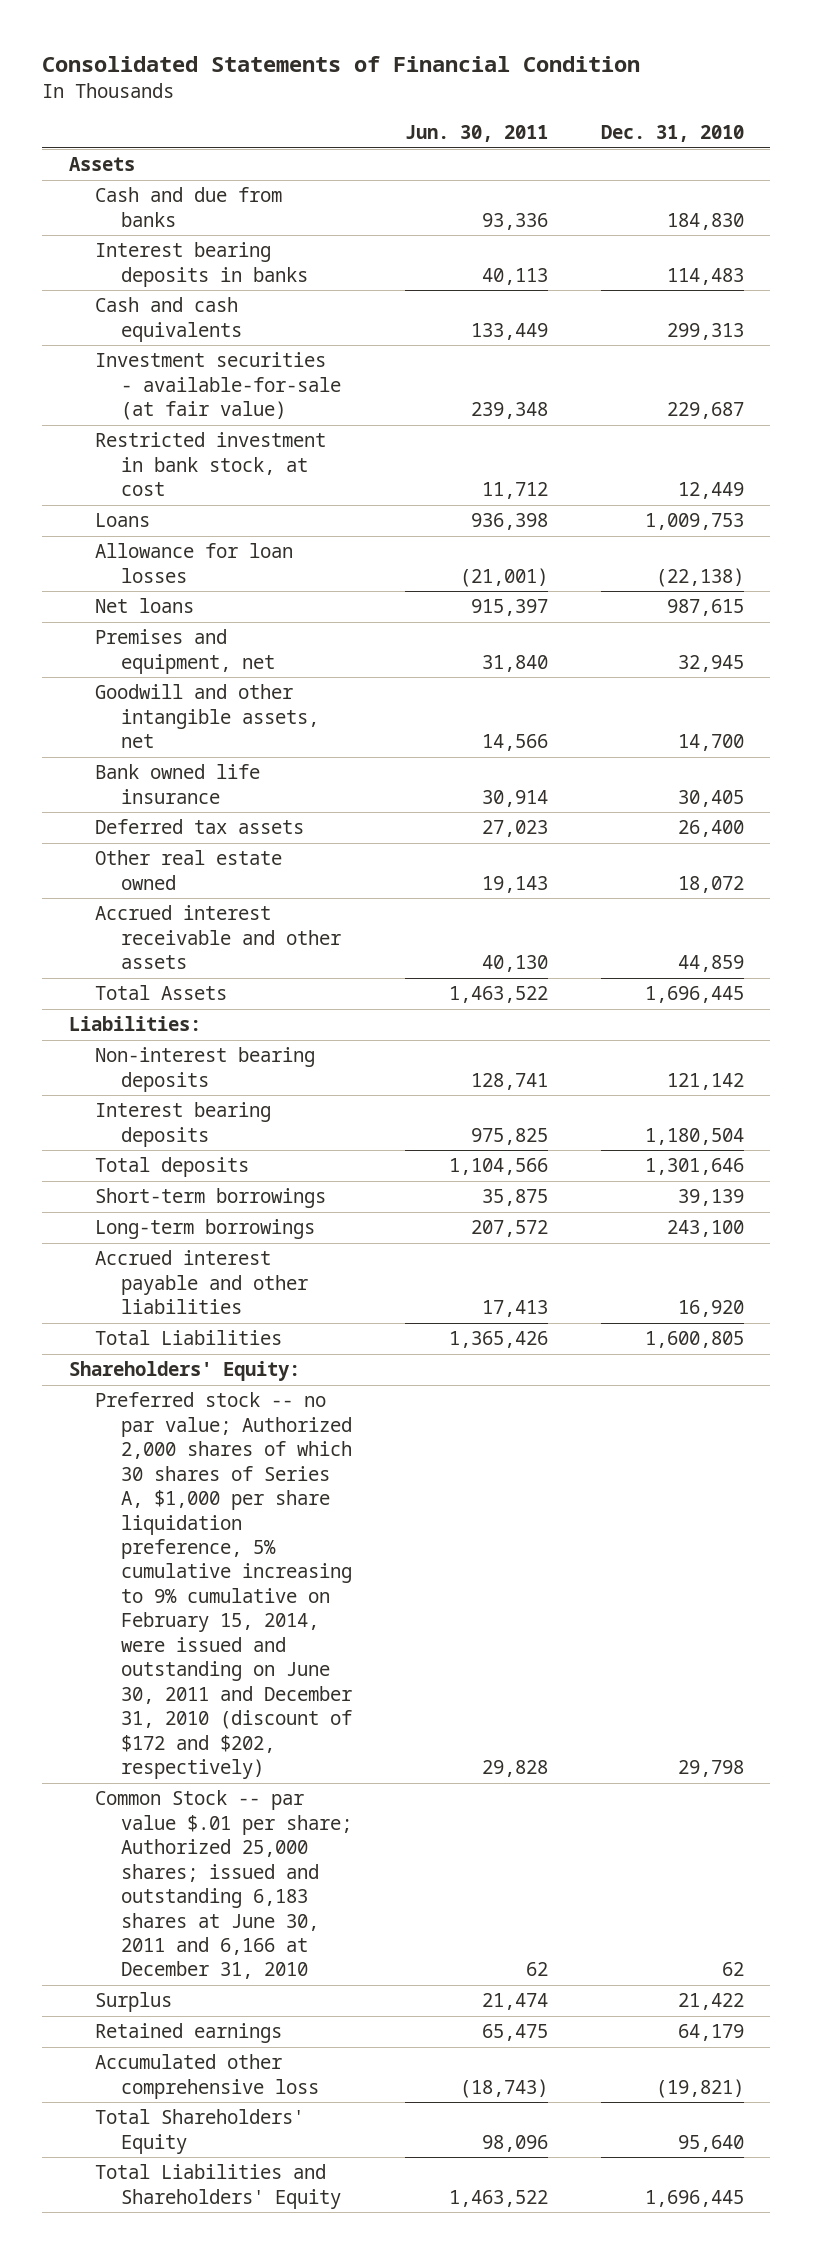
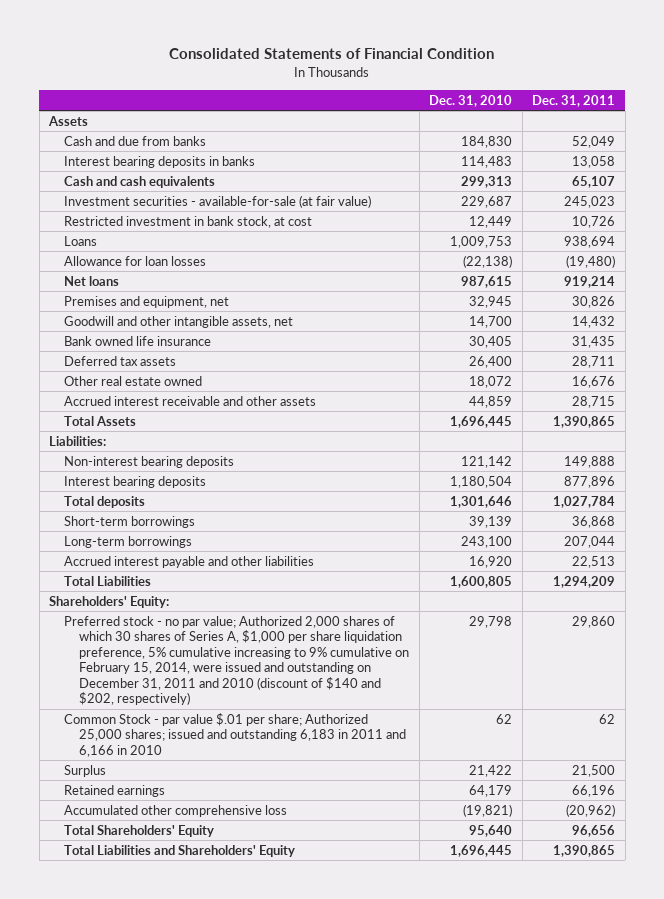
[404,125,548,143] Jun. 30, 2011 -> none
none -> [532,94,616,107] Dec. 31, 2011
[94,1392,352,1780] Preferred stock -- no par value; Authorized 2,000 shares of which 30 shares of Series A, $1,000 per share liquidation preference, 5% cumulative increasing to 9% cumulative on February 15, 2014, were issued and outstanding on June 30, 2011 and December 31, 2010 (discount of $172 and $202, respectively) -> [64,615,410,706] Preferred stock - no par value; Authorized 2,000 shares of which 30 shares of Series A, $1,000 per share liquidation preference, 5% cumulative increasing to 9% cumulative on February 15, 2014, were issued and outstanding on December 31, 2011 and 2010 (discount of $140 and $202, respectively)
[94,1790,352,1980] Common Stock -- par value $.01 per share; Authorized 25,000 shares; issued and outstanding 6,183 shares at June 30, 2011 and 6,166 at December 31, 2010 -> [64,712,407,757] Common Stock - par value $.01 per share; Authorized 25,000 shares; issued and outstanding 6,183 in 2011 and 6,166 in 2010

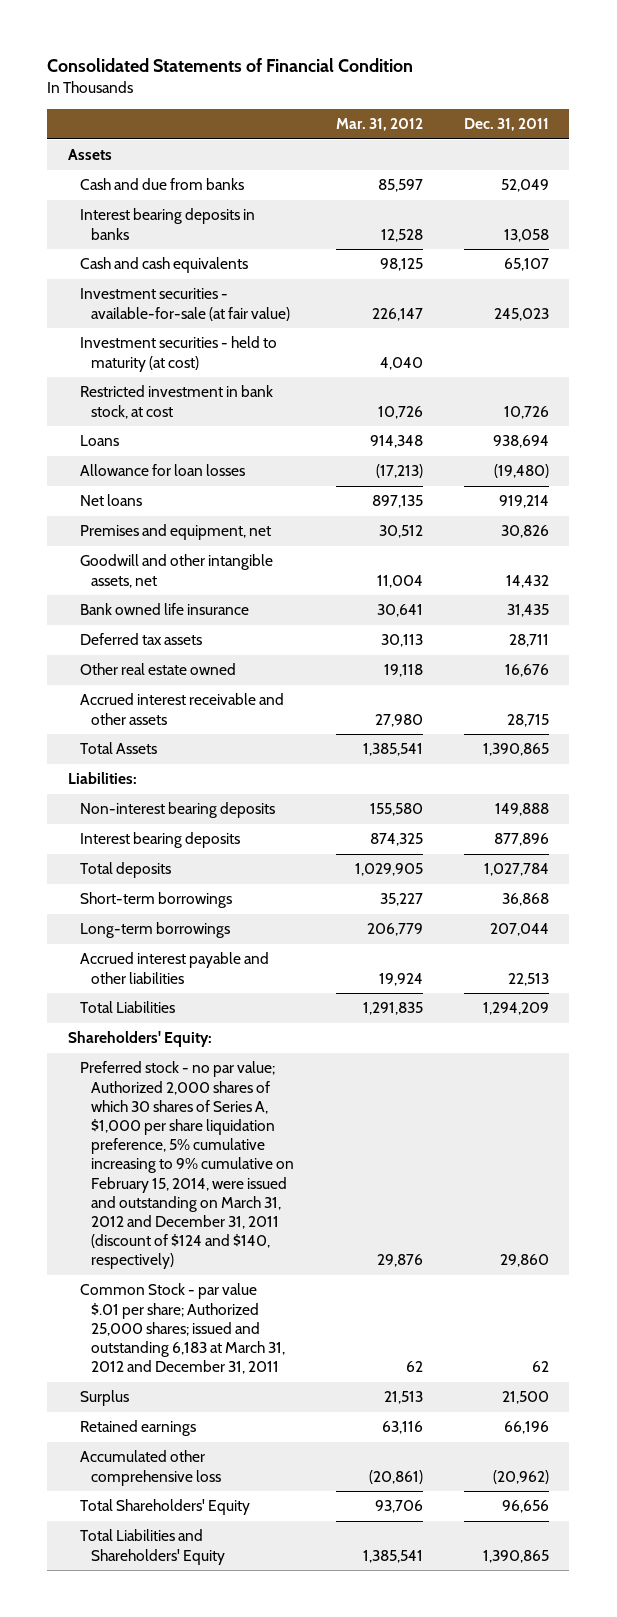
[429,94,513,107] Dec. 31, 2010 -> none
none -> [335,118,423,132] Mar. 31, 2012
none -> [79,336,277,372] Investment securities - held to maturity (at cost)
[64,615,410,706] Preferred stock - no par value; Authorized 2,000 shares of which 30 shares of Series A, $1,000 per share liquidation preference, 5% cumulative increasing to 9% cumulative on February 15, 2014, were issued and outstanding on December 31, 2011 and 2010 (discount of $140 and $202, respectively) -> [79,1061,295,1270] Preferred stock - no par value; Authorized 2,000 shares of which 30 shares of Series A, $1,000 per share liquidation preference, 5% cumulative increasing to 9% cumulative on February 15, 2014, were issued and outstanding on March 31, 2012 and December 31, 2011 (discount of $124 and $140, respectively)
[64,712,407,757] Common Stock - par value $.01 per share; Authorized 25,000 shares; issued and outstanding 6,183 in 2011 and 6,166 in 2010 -> [79,1283,286,1375] Common Stock - par value $.01 per share; Authorized 25,000 shares; issued and outstanding 6,183 at March 31, 2012 and December 31, 2011

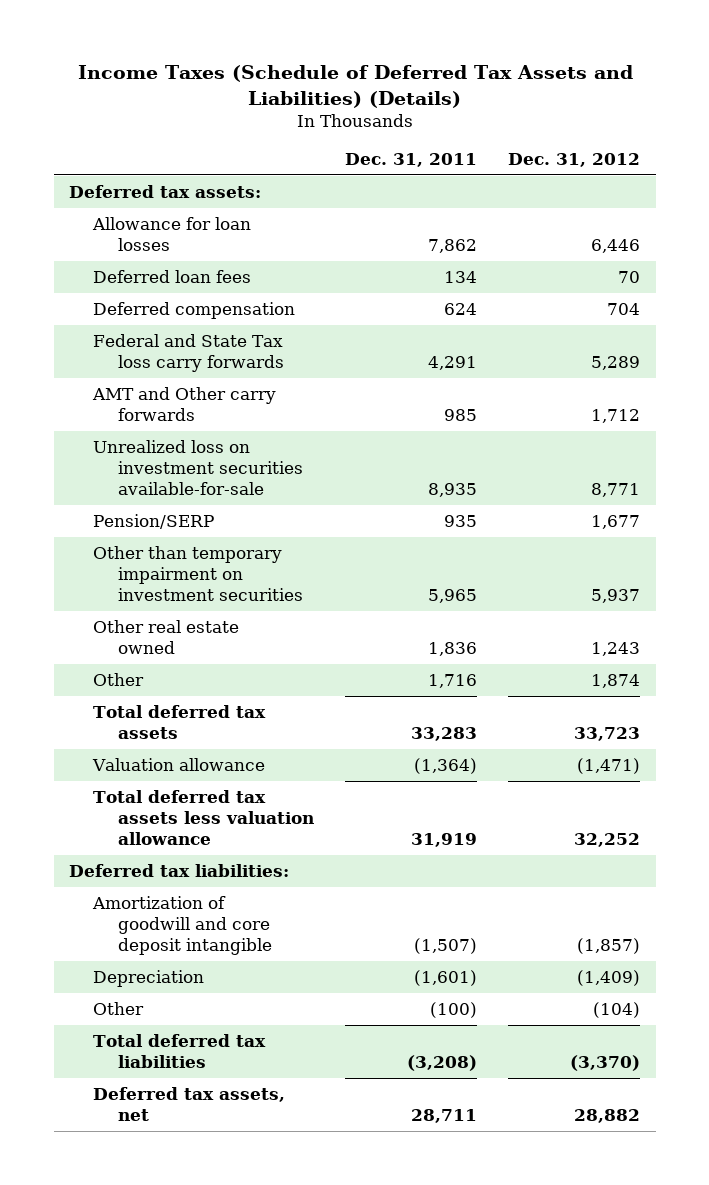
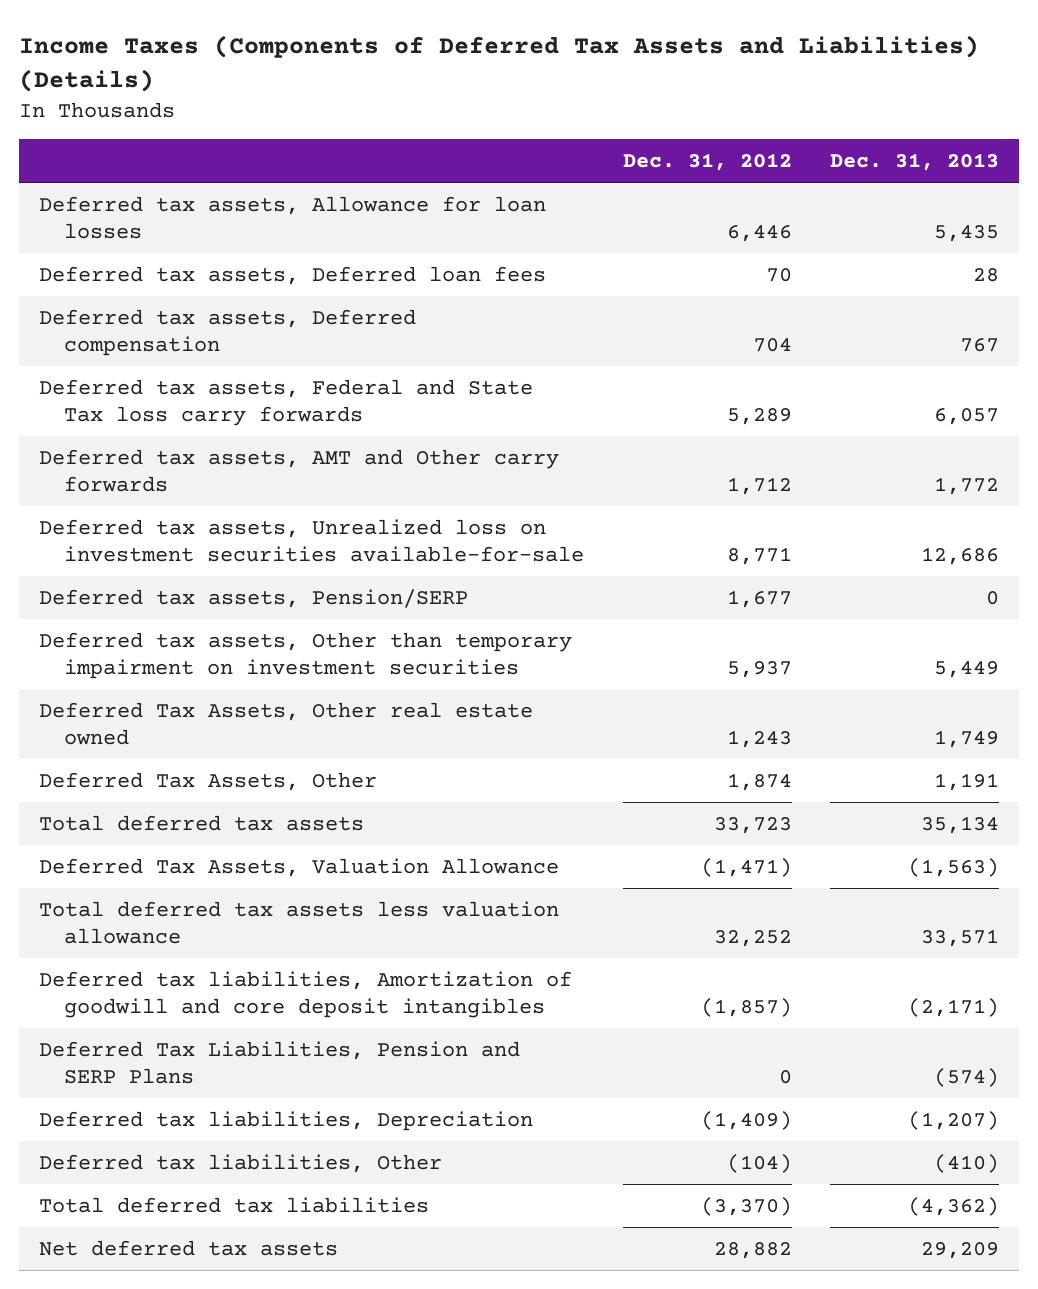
[77,65,633,108] Income Taxes (Schedule of Deferred Tax Assets and Liabilities) (Details) -> [19,35,980,93] Income Taxes (Components of Deferred Tax Assets and Liabilities) (Details)
[345,152,478,167] Dec. 31, 2011 -> none
none -> [830,152,1000,171] Dec. 31, 2013
[69,184,262,198] Deferred tax assets: -> none
[92,216,252,252] Allowance for loan losses -> [38,195,546,239] Deferred tax assets, Allowance for loan losses
[93,269,252,283] Deferred loan fees -> [38,265,546,285] Deferred tax assets, Deferred loan fees
[93,301,296,319] Deferred compensation -> [38,308,416,356] Deferred tax assets, Deferred compensation
[93,333,284,373] Federal and State Tax loss carry forwards -> [38,378,533,426] Deferred tax assets, Federal and State Tax loss carry forwards
[92,386,277,422] AMT and Other carry forwards -> [38,448,559,492] Deferred tax assets, AMT and Other carry forwards
[93,439,303,496] Unrealized loss on investment securities available-for-sale -> [38,518,585,562] Deferred tax assets, Unrealized loss on investment securities available-for-sale
[93,513,215,529] Pension/SERP -> [38,588,468,608] Deferred tax assets, Pension/SERP
[93,545,303,602] Other than temporary impairment on investment securities -> [38,631,572,679] Deferred tax assets, Other than temporary impairment on investment securities
[93,619,240,655] Other real estate owned -> [38,701,533,745] Deferred Tax Assets, Other real estate owned
[93,672,145,686] Other -> [38,771,377,791] Deferred Tax Assets, Other
[92,757,266,771] Valuation allowance -> [38,857,559,877] Deferred Tax Assets, Valuation Allowance
[69,863,290,877] Deferred tax liabilities: -> none
[92,895,272,956] Amortization of goodwill and core deposit intangible -> [38,970,572,1018] Deferred tax liabilities, Amortization of goodwill and core deposit intangibles
none -> [38,1040,520,1084] Deferred Tax Liabilities, Pension and SERP Plans
[93,969,205,987] Depreciation -> [38,1110,533,1131] Deferred tax liabilities, Depreciation
[93,1001,145,1015] Other -> [38,1153,442,1173] Deferred tax liabilities, Other
[93,1086,286,1122] Deferred tax assets, net -> [38,1239,338,1256] Net deferred tax assets

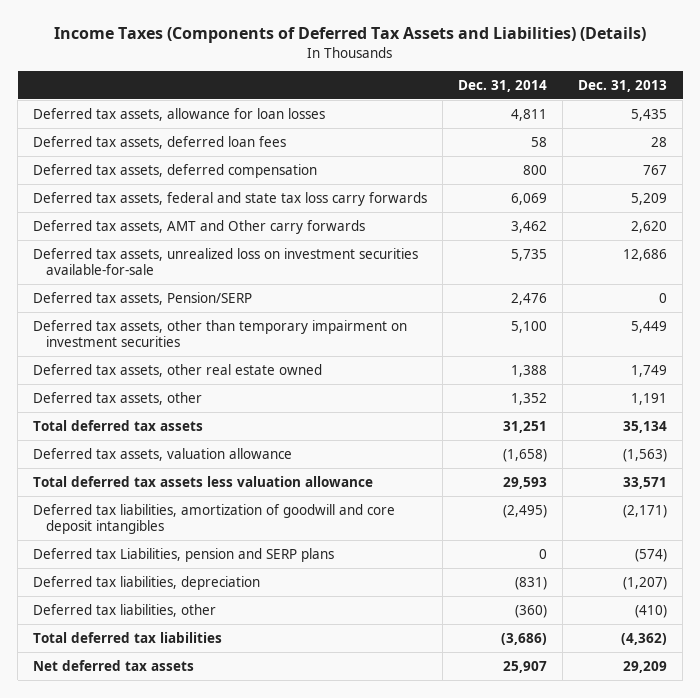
[622,152,792,171] Dec. 31, 2012 -> none
none -> [458,79,548,92] Dec. 31, 2014
[38,195,546,239] Deferred tax assets, Allowance for loan losses -> [33,107,326,121] Deferred tax assets, allowance for loan losses
[38,265,546,285] Deferred tax assets, Deferred loan fees -> [33,135,287,149] Deferred tax assets, deferred loan fees
[38,308,416,356] Deferred tax assets, Deferred compensation -> [33,163,318,178] Deferred tax assets, deferred compensation
[38,378,533,426] Deferred tax assets, Federal and State Tax loss carry forwards -> [33,191,428,206] Deferred tax assets, federal and state tax loss carry forwards
[934,407,1000,425] 6,057 -> [631,192,668,205] 5,209
[934,476,1000,495] 1,772 -> [631,220,668,233] 2,620
[38,518,585,562] Deferred tax assets, Unrealized loss on investment securities available-for-sale -> [33,247,419,276] Deferred tax assets, unrealized loss on investment securities available-for-sale
[38,631,572,679] Deferred tax assets, Other than temporary impairment on investment securities -> [33,319,408,348] Deferred tax assets, other than temporary impairment on investment securities
[38,701,533,745] Deferred Tax Assets, Other real estate owned -> [33,363,323,377] Deferred tax assets, other real estate owned
[38,771,377,791] Deferred Tax Assets, Other -> [33,391,203,405] Deferred tax assets, other
[38,857,559,877] Deferred Tax Assets, Valuation Allowance -> [33,447,293,461] Deferred tax assets, valuation allowance
[38,970,572,1018] Deferred tax liabilities, Amortization of goodwill and core deposit intangibles -> [33,503,396,535] Deferred tax liabilities, amortization of goodwill and core deposit intangibles
[38,1040,520,1084] Deferred Tax Liabilities, Pension and SERP Plans -> [33,547,335,562] Deferred tax Liabilities, pension and SERP plans
[38,1110,533,1131] Deferred tax liabilities, Depreciation -> [33,575,261,590] Deferred tax liabilities, depreciation
[38,1153,442,1173] Deferred tax liabilities, Other -> [33,603,217,617] Deferred tax liabilities, other

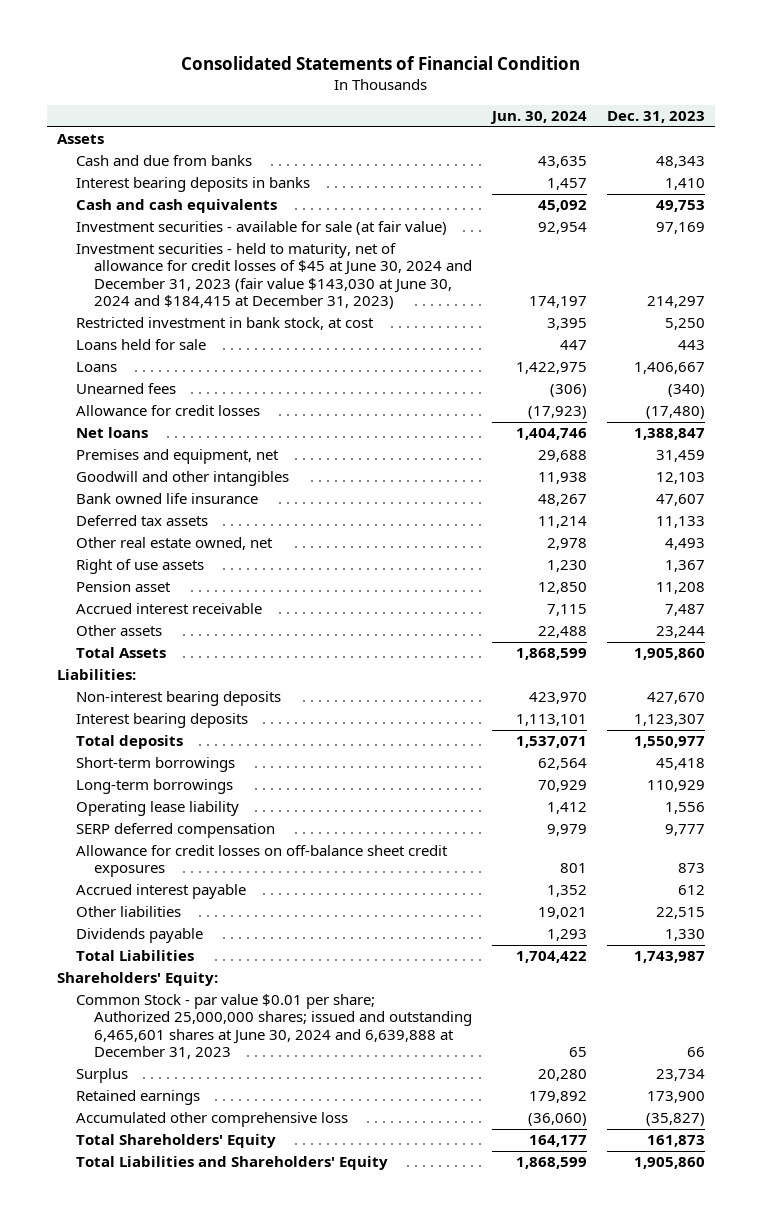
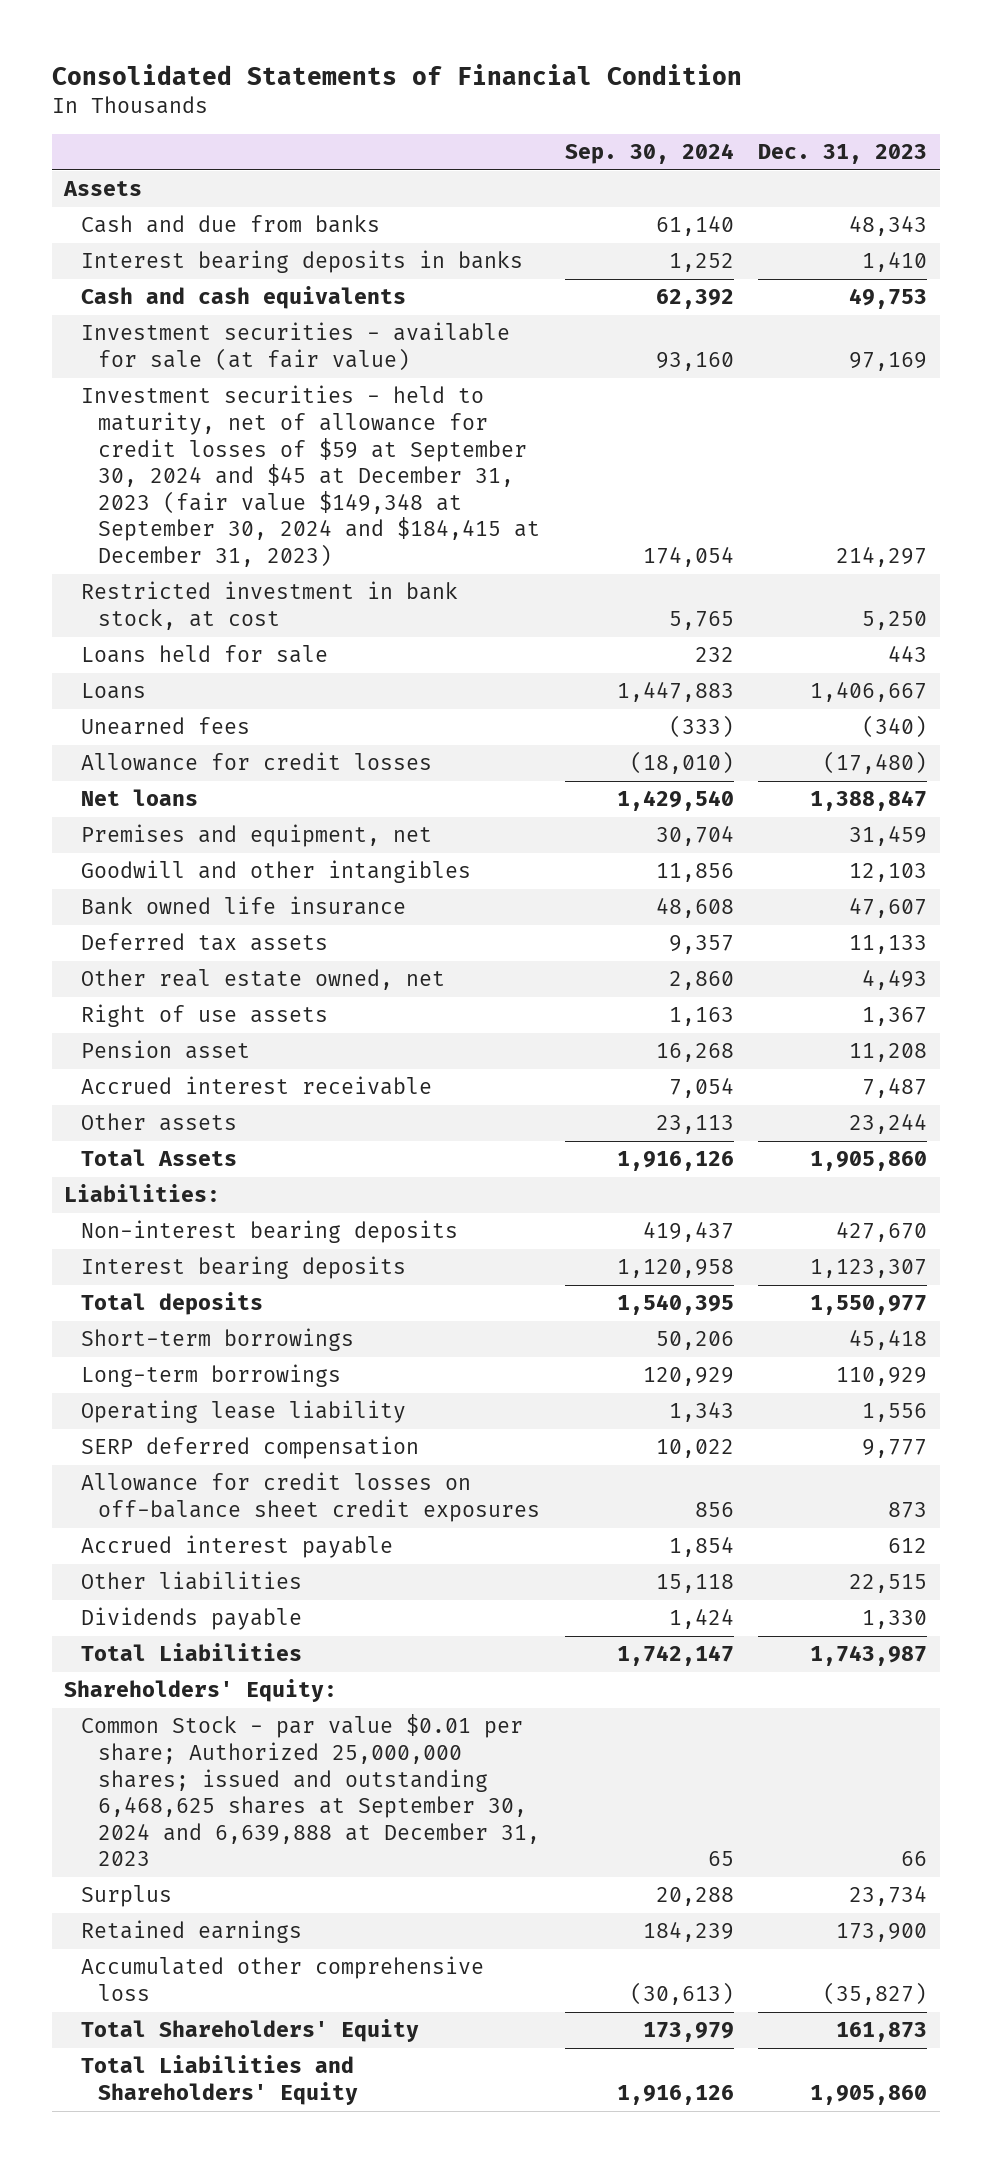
[489,111,587,125] Jun. 30, 2024 -> none
none -> [564,143,734,165] Sep. 30, 2024
[75,243,473,309] Investment securities - held to maturity, net of allowance for credit losses of $45 at June 30, 2024 and December 31, 2023 (fair value $143,030 at June 30, 2024 and $184,415 at December 31, 2023) -> [81,385,540,567] Investment securities - held to maturity, net of allowance for credit losses of $59 at September 30, 2024 and $45 at December 31, 2023 (fair value $149,348 at September 30, 2024 and $184,415 at December 31, 2023)
[75,994,473,1059] Common Stock - par value $0.01 per share; Authorized 25,000,000 shares; issued and outstanding 6,465,601 shares at June 30, 2024 and 6,639,888 at December 31, 2023 -> [81,1714,540,1867] Common Stock - par value $0.01 per share; Authorized 25,000,000 shares; issued and outstanding 6,468,625 shares at September 30, 2024 and 6,639,888 at December 31, 2023

